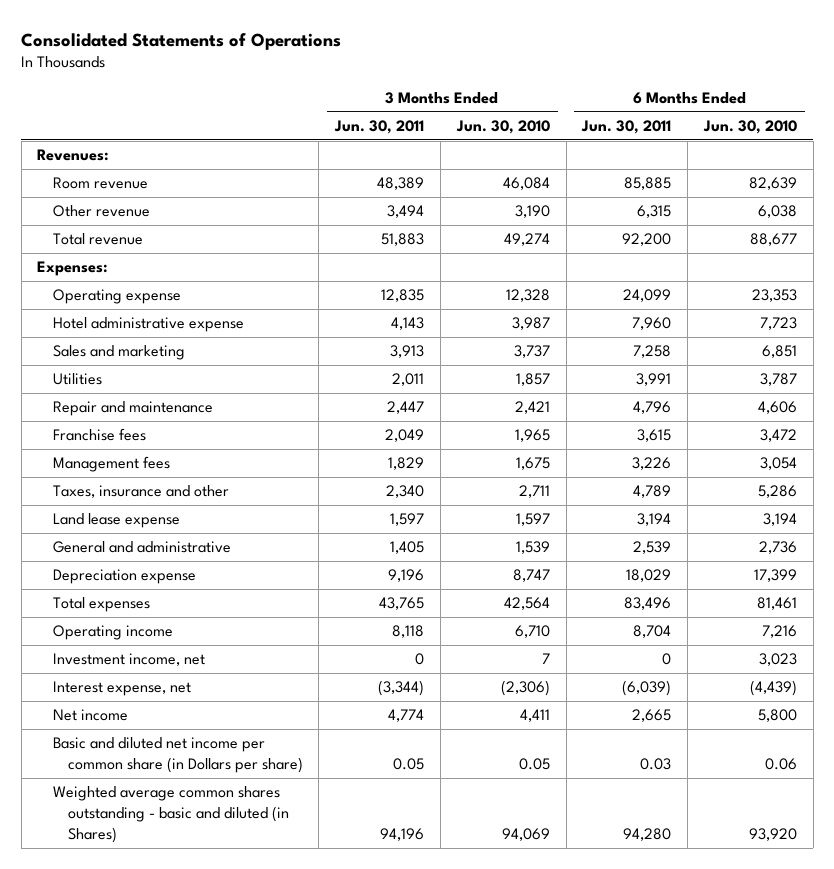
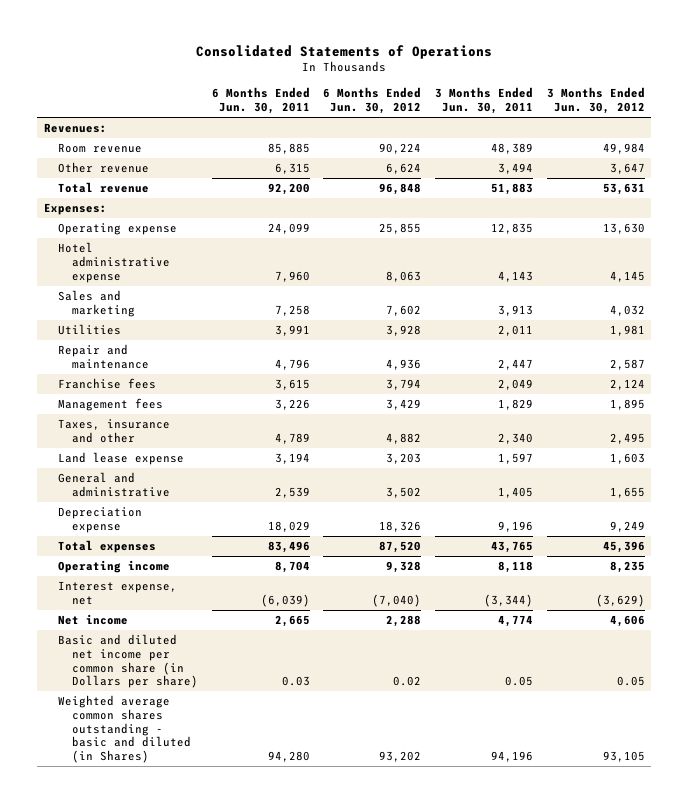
[455,120,550,135] Jun. 30, 2010 -> none
[702,120,797,135] Jun. 30, 2010 -> none
none -> [323,87,422,115] 6 Months Ended Jun. 30, 2012
none -> [546,87,645,115] 3 Months Ended Jun. 30, 2012
[52,653,205,667] Investment income, net -> none

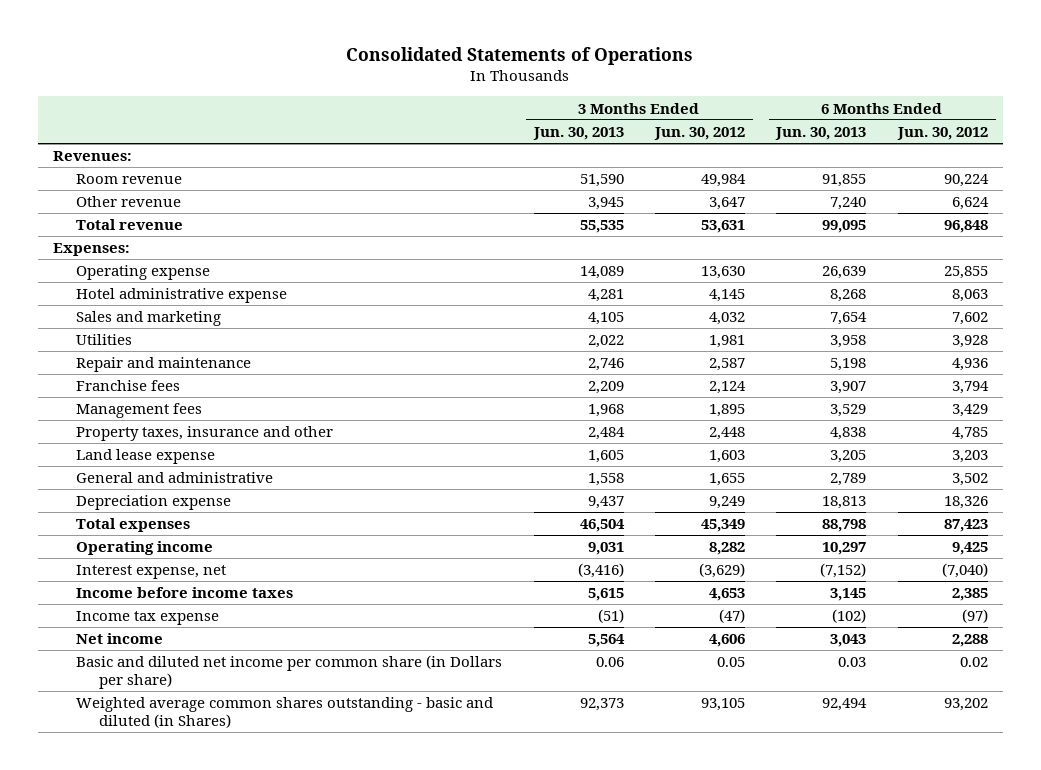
[211,87,310,115] 6 Months Ended Jun. 30, 2011 -> none
[434,87,533,115] 3 Months Ended Jun. 30, 2011 -> none
none -> [532,127,624,141] Jun. 30, 2013
none -> [775,127,867,141] Jun. 30, 2013
[58,419,171,443] Taxes, insurance and other -> [76,426,334,442] Property taxes, insurance and other
[386,432,422,444] 4,882 -> [951,427,988,441] 4,785
[609,432,645,444] 2,495 -> [709,427,746,441] 2,448
[379,541,422,554] 87,520 -> [943,519,988,533] 87,423
[602,541,645,554] 45,396 -> [701,519,746,533] 45,349
[386,561,422,574] 9,328 -> [951,542,988,556] 9,425
[609,561,645,574] 8,235 -> [709,542,746,556] 8,282
none -> [76,587,294,599] Income before income taxes
none -> [76,611,220,626] Income tax expense

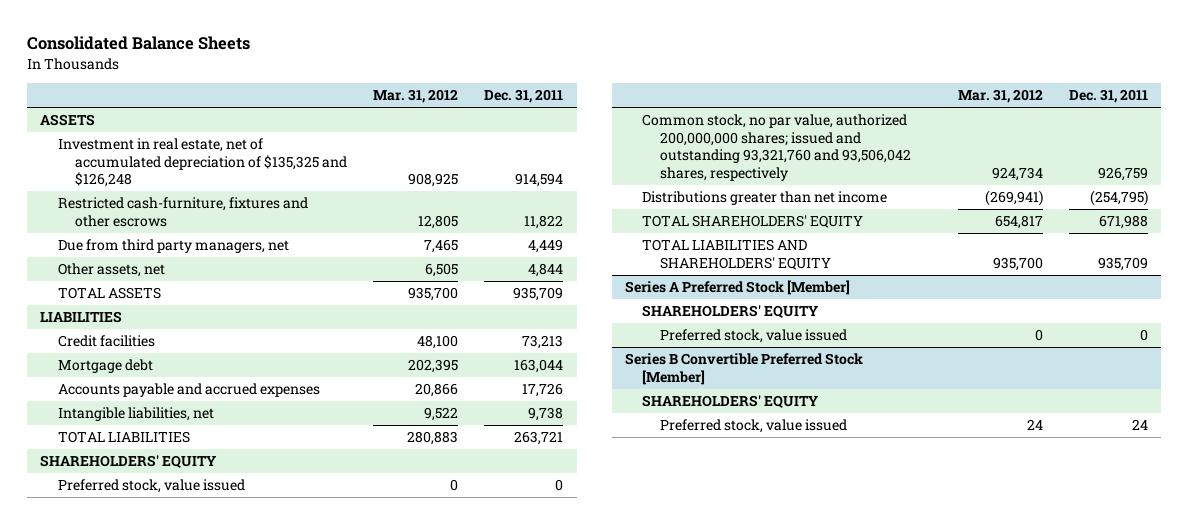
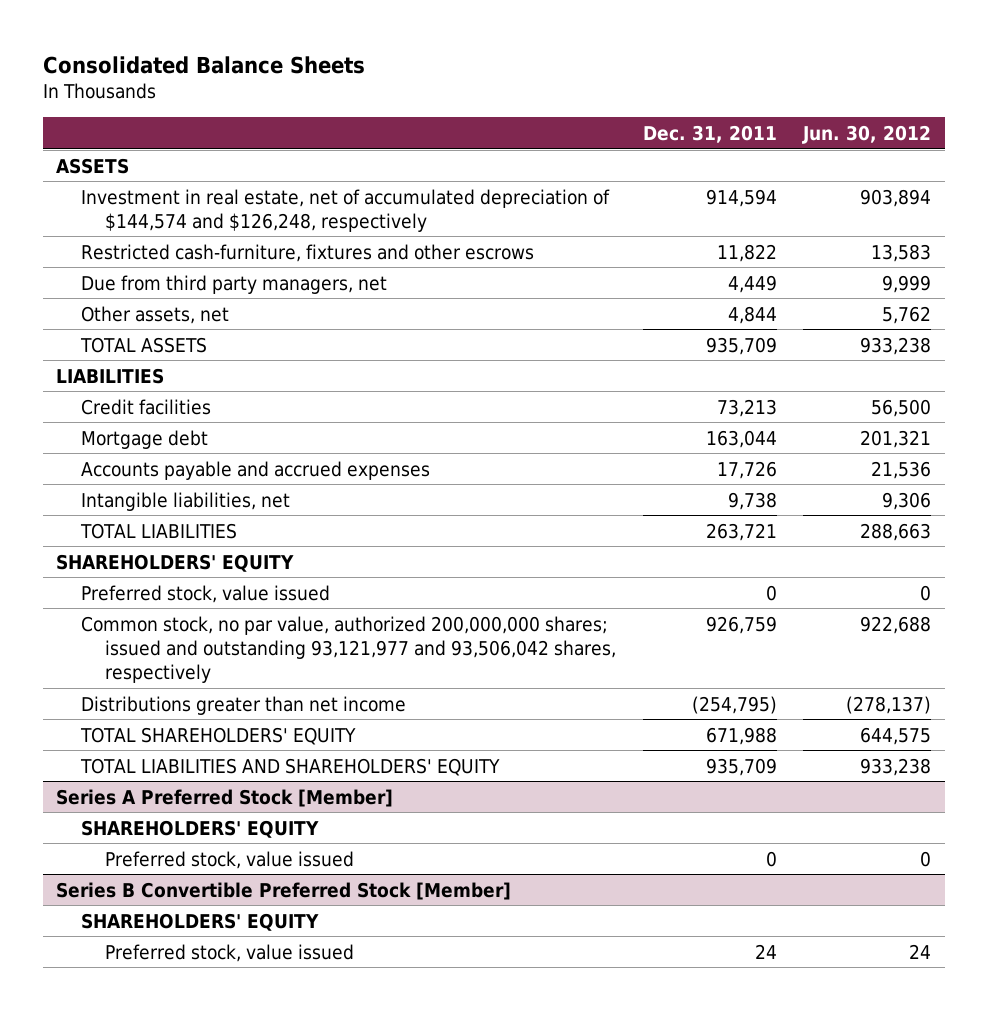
[373,89,459,104] Mar. 31, 2012 -> none
none -> [802,124,932,144] Jun. 30, 2012
[57,138,347,188] Investment in real estate, net of accumulated depreciation of $135,325 and $126,248 -> [80,188,610,232] Investment in real estate, net of accumulated depreciation of $144,574 and $126,248, respectively
[642,114,911,181] Common stock, no par value, authorized 200,000,000 shares; issued and outstanding 93,321,760 and 93,506,042 shares, respectively -> [80,615,617,683] Common stock, no par value, authorized 200,000,000 shares; issued and outstanding 93,121,977 and 93,506,042 shares, respectively

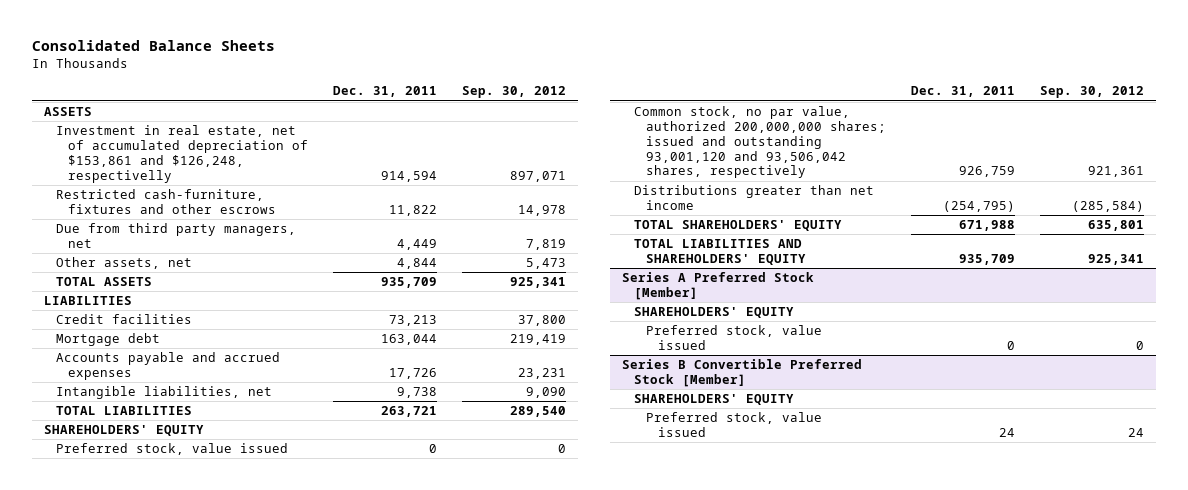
[802,124,932,144] Jun. 30, 2012 -> none
none -> [461,86,566,99] Sep. 30, 2012
[80,188,610,232] Investment in real estate, net of accumulated depreciation of $144,574 and $126,248, respectively -> [56,125,308,183] Investment in real estate, net of accumulated depreciation of $153,861 and $126,248, respectivelly
[80,615,617,683] Common stock, no par value, authorized 200,000,000 shares; issued and outstanding 93,121,977 and 93,506,042 shares, respectively -> [634,106,887,179] Common stock, no par value, authorized 200,000,000 shares; issued and outstanding 93,001,120 and 93,506,042 shares, respectively

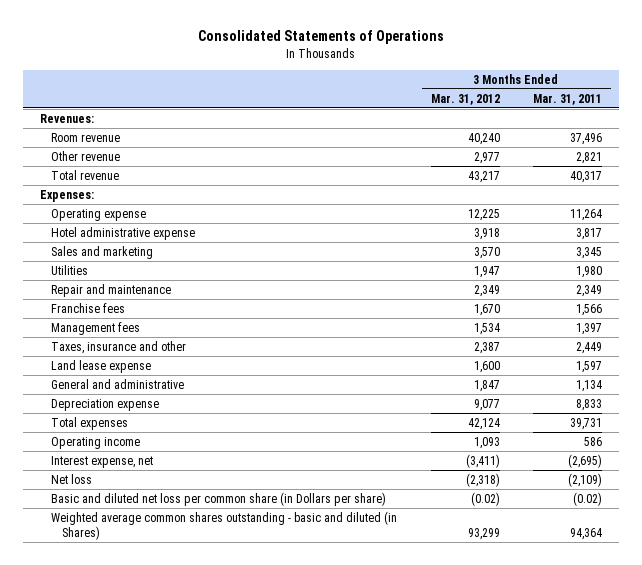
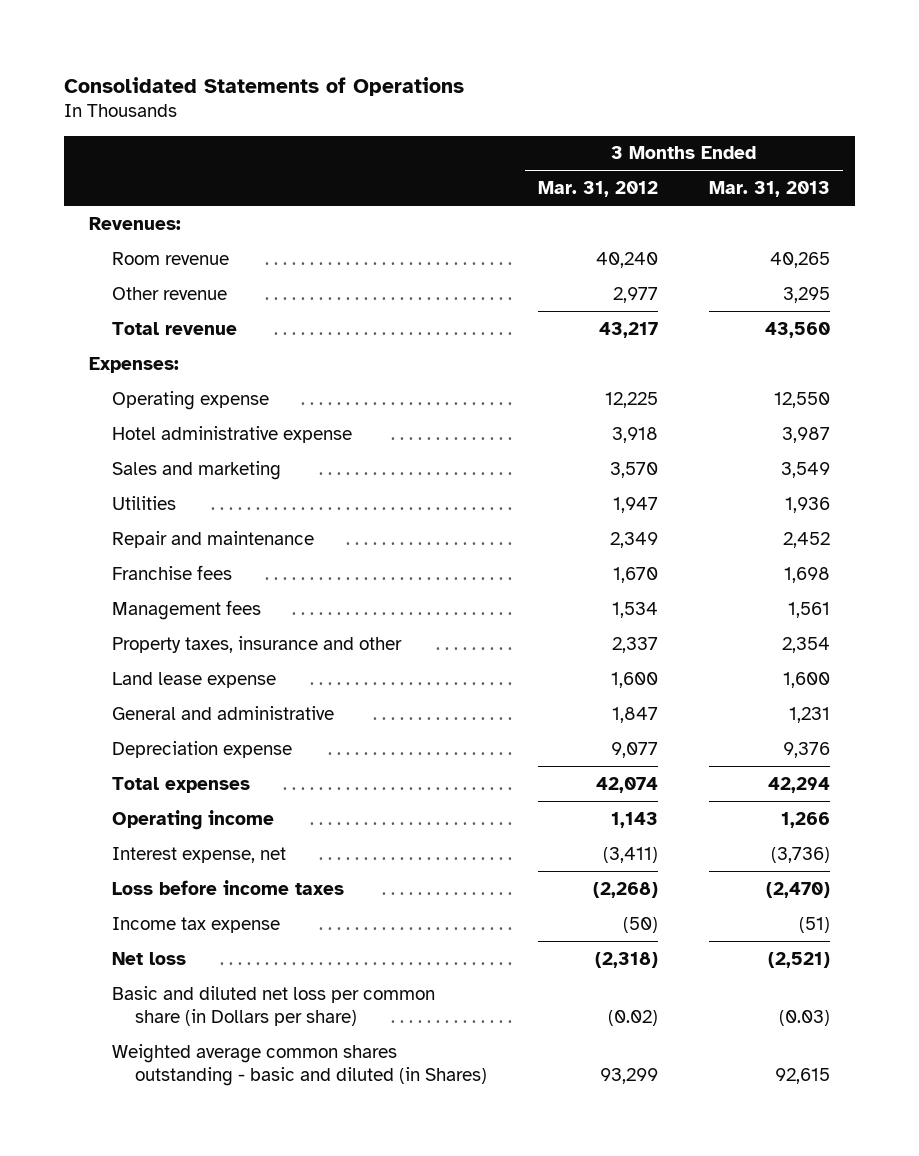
[533,93,603,105] Mar. 31, 2011 -> none
none -> [708,181,830,198] Mar. 31, 2013
[50,340,186,354] Taxes, insurance and other -> [112,635,403,653] Property taxes, insurance and other
[473,341,500,354] 2,387 -> [611,636,658,653] 2,337
[467,417,500,430] 42,124 -> [595,776,658,793] 42,074
[473,436,500,449] 1,093 -> [610,811,658,828] 1,143
none -> [112,879,345,895] Loss before income taxes
none -> [112,916,281,933] Income tax expense

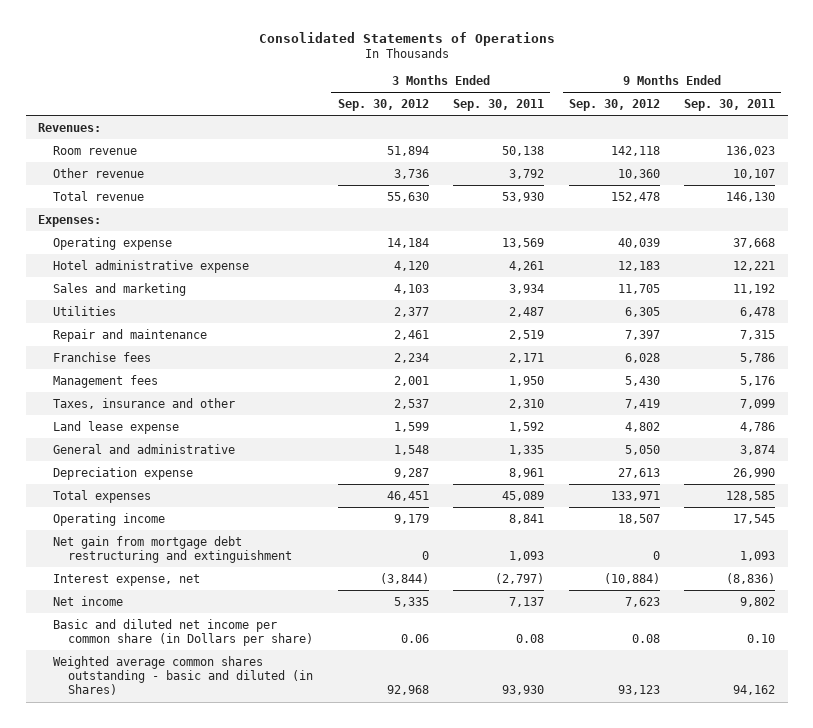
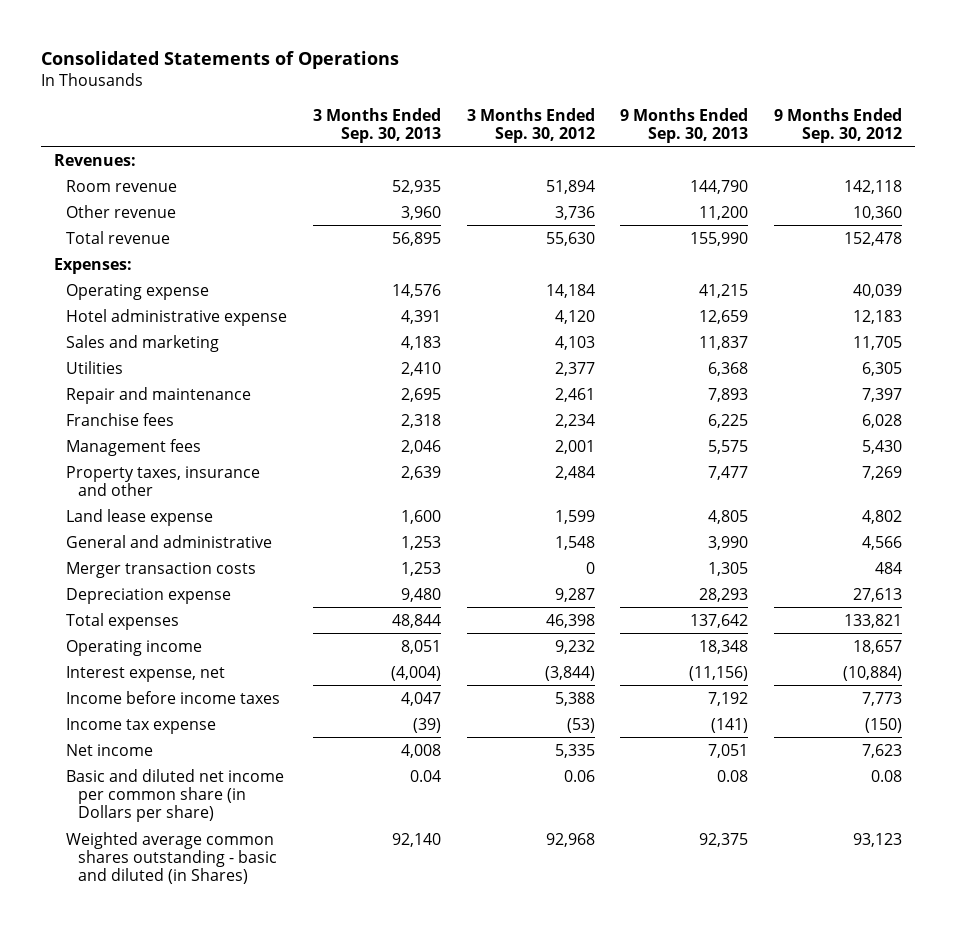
[453,99,545,112] Sep. 30, 2011 -> none
[684,99,776,112] Sep. 30, 2011 -> none
none -> [312,107,441,143] 3 Months Ended Sep. 30, 2013
none -> [620,107,749,143] 9 Months Ended Sep. 30, 2013
[52,397,235,409] Taxes, insurance and other -> [65,465,260,496] Property taxes, insurance and other
[393,398,429,409] 2,537 -> [554,465,595,480] 2,484
[624,398,660,409] 7,419 -> [862,465,903,480] 7,269
[624,444,660,455] 5,050 -> [862,535,903,550] 4,566
none -> [65,561,256,578] Merger transaction costs
[52,535,292,563] Net gain from mortgage debt restructuring and extinguishment -> none
[386,490,429,501] 46,451 -> [545,613,595,628] 46,398
[610,490,660,501] 133,971 -> [844,613,903,628] 133,821
[393,513,429,524] 9,179 -> [554,639,595,654] 9,232
[617,513,660,524] 18,507 -> [853,639,903,654] 18,657
none -> [65,690,280,704] Income before income taxes
none -> [65,717,216,734] Income tax expense

